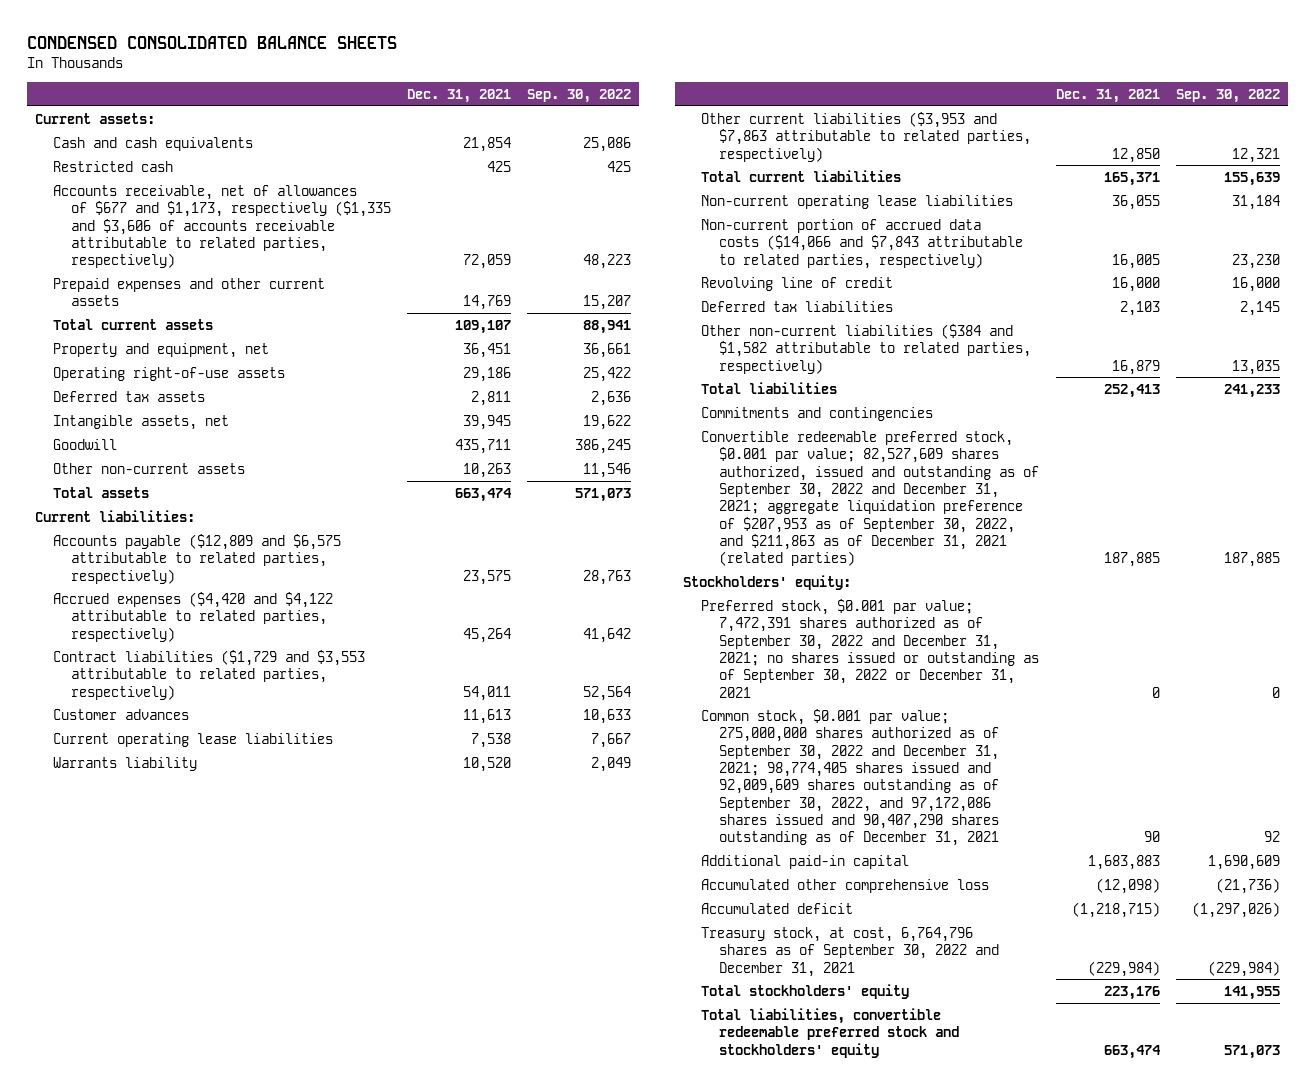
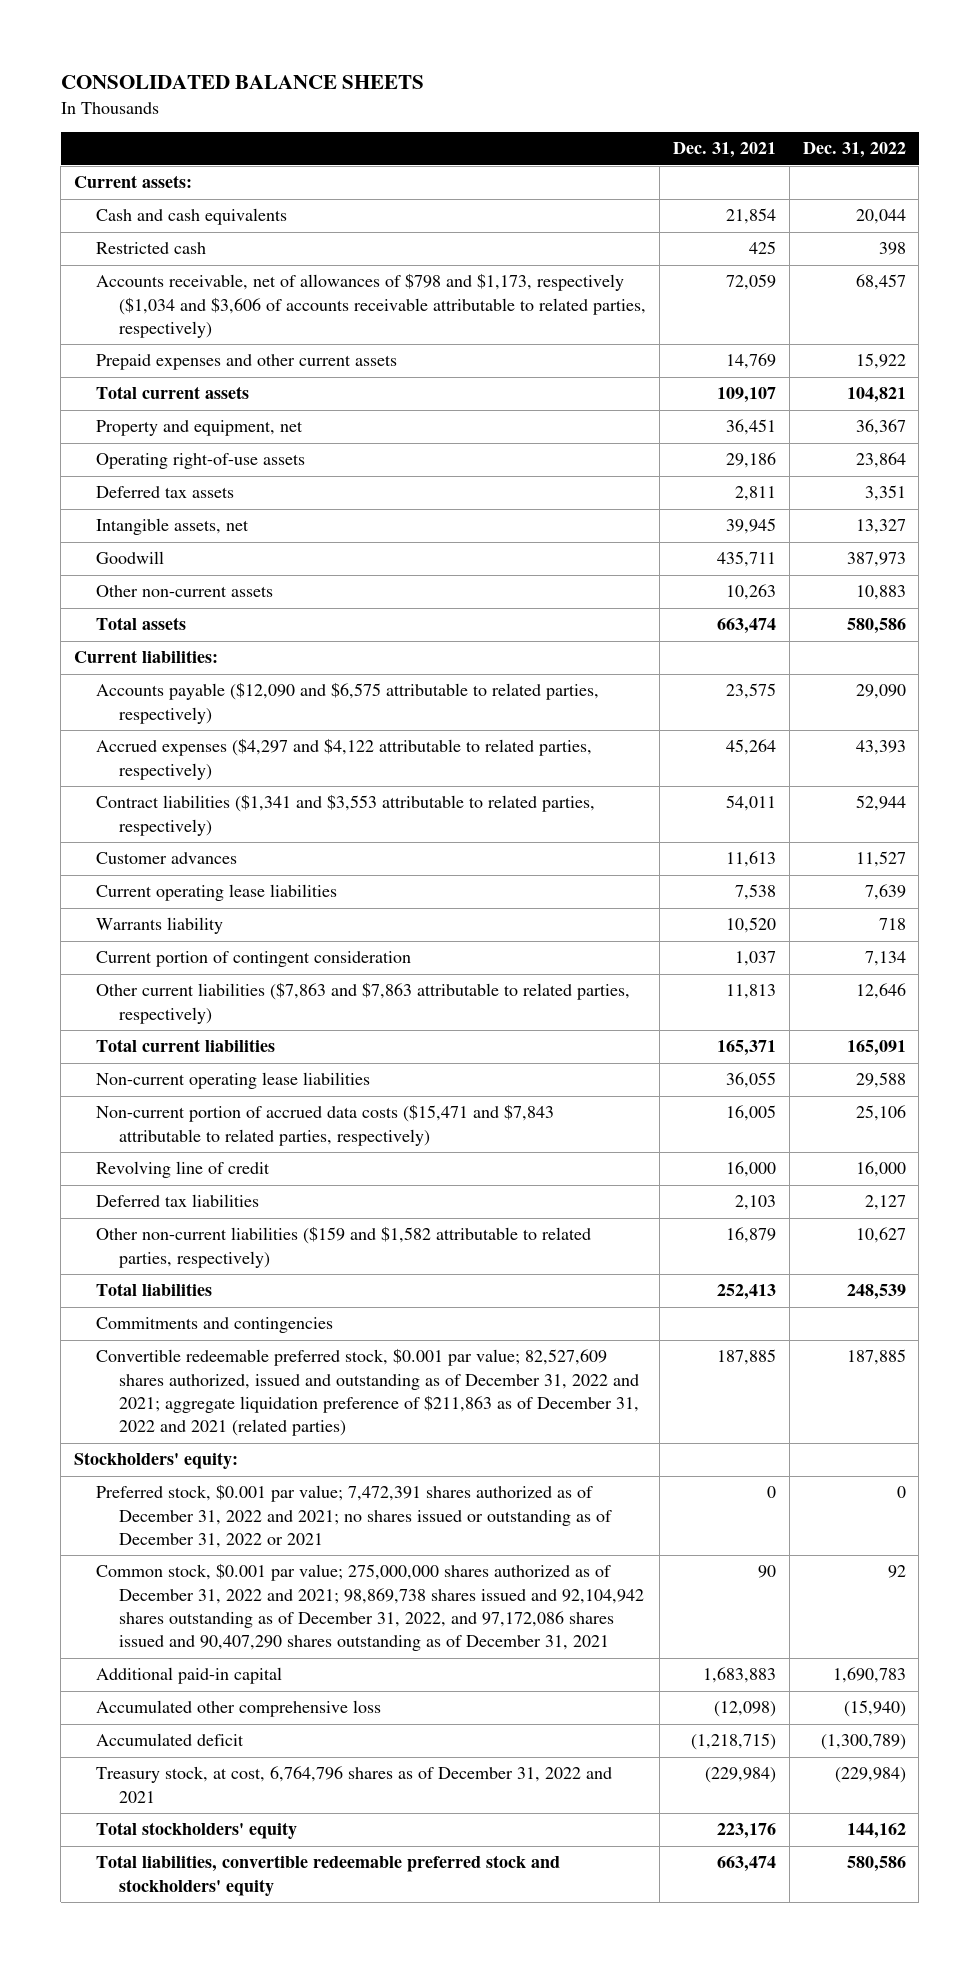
[26,35,397,49] CONDENSED CONSOLIDATED BALANCE SHEETS -> [60,74,424,89] CONSOLIDATED BALANCE SHEETS
[527,89,632,104] Sep. 30, 2022 -> none
none -> [802,142,906,159] Dec. 31, 2022
[52,184,391,269] Accounts receivable, net of allowances of $677 and $1,173, respectively ($1,335 and $3,606 of accounts receivable attributable to related parties, respectively) -> [96,273,646,339] Accounts receivable, net of allowances of $798 and $1,173, respectively ($1,034 and $3,606 of accounts receivable attributable to related parties, respectively)
[52,533,341,584] Accounts payable ($12,809 and $6,575 attributable to related parties, respectively) -> [96,682,600,724] Accounts payable ($12,090 and $6,575 attributable to related parties, respectively)
[52,591,333,642] Accrued expenses ($4,420 and $4,122 attributable to related parties, respectively) -> [96,738,593,780] Accrued expenses ($4,297 and $4,122 attributable to related parties, respectively)
[52,649,365,700] Contract liabilities ($1,729 and $3,553 attributable to related parties, respectively) -> [96,794,596,836] Contract liabilities ($1,341 and $3,553 attributable to related parties, respectively)
none -> [96,951,412,968] Current portion of contingent consideration
[701,111,1032,162] Other current liabilities ($3,953 and $7,863 attributable to related parties, respectively) -> [96,982,631,1024] Other current liabilities ($7,863 and $7,863 attributable to related parties, respectively)
[1111,147,1160,163] 12,850 -> [725,984,776,1000] 11,813
[701,218,1024,269] Non-current portion of accrued data costs ($14,066 and $7,843 attributable to related parties, respectively) -> [96,1104,555,1146] Non-current portion of accrued data costs ($15,471 and $7,843 attributable to related parties, respectively)
[701,323,1032,374] Other non-current liabilities ($384 and $1,582 attributable to related parties, respectively) -> [96,1226,592,1268] Other non-current liabilities ($159 and $1,582 attributable to related parties, respectively)
[701,430,1040,567] Convertible redeemable preferred stock, $0.001 par value; 82,527,609 shares authorized, issued and outstanding as of September 30, 2022 and December 31, 2021; aggregate liquidation preference of $207,953 as of September 30, 2022, and $211,863 as of December 31, 2021 (related parties) -> [96,1348,639,1437] Convertible redeemable preferred stock, $0.001 par value; 82,527,609 shares authorized, issued and outstanding as of December 31, 2022 and 2021; aggregate liquidation preference of $211,863 as of December 31, 2022 and 2021 (related parties)
[701,598,1040,698] Preferred stock, $0.001 par value; 7,472,391 shares authorized as of September 30, 2022 and December 31, 2021; no shares issued or outstanding as of September 30, 2022 or December 31, 2021 -> [96,1484,612,1549] Preferred stock, $0.001 par value; 7,472,391 shares authorized as of December 31, 2022 and 2021; no shares issued or outstanding as of December 31, 2022 or 2021
[701,708,1000,847] Common stock, $0.001 par value; 275,000,000 shares authorized as of September 30, 2022 and December 31, 2021; 98,774,405 shares issued and 92,009,609 shares outstanding as of September 30, 2022, and 97,172,086 shares issued and 90,407,290 shares outstanding as of December 31, 2021 -> [96,1563,644,1652] Common stock, $0.001 par value; 275,000,000 shares authorized as of December 31, 2022 and 2021; 98,869,738 shares issued and 92,104,942 shares outstanding as of December 31, 2022, and 97,172,086 shares issued and 90,407,290 shares outstanding as of December 31, 2021
[701,926,1000,977] Treasury stock, at cost, 6,764,796 shares as of September 30, 2022 and December 31, 2021 -> [96,1766,613,1803] Treasury stock, at cost, 6,764,796 shares as of December 31, 2022 and 2021

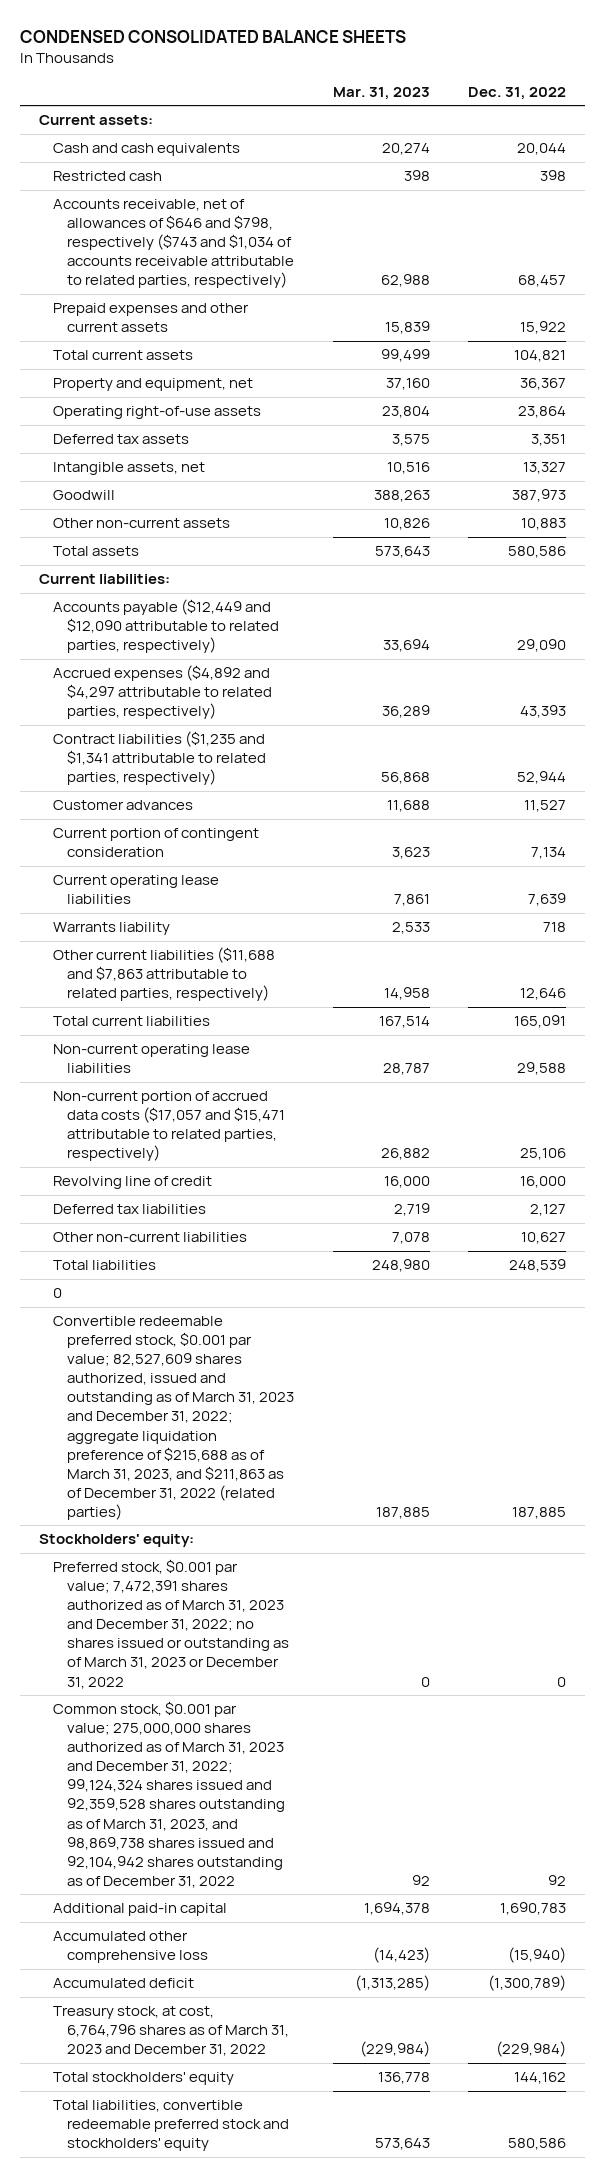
[60,74,424,89] CONSOLIDATED BALANCE SHEETS -> [19,29,406,43] CONDENSED CONSOLIDATED BALANCE SHEETS
[672,142,776,159] Dec. 31, 2021 -> none
none -> [332,86,430,100] Mar. 31, 2023
[96,273,646,339] Accounts receivable, net of allowances of $798 and $1,173, respectively ($1,034 and $3,606 of accounts receivable attributable to related parties, respectively) -> [53,199,295,289] Accounts receivable, net of allowances of $646 and $798, respectively ($743 and $1,034 of accounts receivable attributable to related parties, respectively)
[96,682,600,724] Accounts payable ($12,090 and $6,575 attributable to related parties, respectively) -> [53,599,280,654] Accounts payable ($12,449 and $12,090 attributable to related parties, respectively)
[96,738,593,780] Accrued expenses ($4,297 and $4,122 attributable to related parties, respectively) -> [53,665,273,720] Accrued expenses ($4,892 and $4,297 attributable to related parties, respectively)
[96,794,596,836] Contract liabilities ($1,341 and $3,553 attributable to related parties, respectively) -> [53,731,267,786] Contract liabilities ($1,235 and $1,341 attributable to related parties, respectively)
[96,951,412,968] Current portion of contingent consideration -> [53,828,260,858] Current portion of contingent consideration
[96,982,631,1024] Other current liabilities ($7,863 and $7,863 attributable to related parties, respectively) -> [53,947,276,1002] Other current liabilities ($11,688 and $7,863 attributable to related parties, respectively)
[96,1104,555,1146] Non-current portion of accrued data costs ($15,471 and $7,843 attributable to related parties, respectively) -> [53,1091,286,1162] Non-current portion of accrued data costs ($17,057 and $15,471 attributable to related parties, respectively)
[96,1226,592,1268] Other non-current liabilities ($159 and $1,582 attributable to related parties, respectively) -> [53,1232,248,1243] Other non-current liabilities
[96,1317,334,1334] Commitments and contingencies -> [53,1288,63,1299] 0
[96,1348,639,1437] Convertible redeemable preferred stock, $0.001 par value; 82,527,609 shares authorized, issued and outstanding as of December 31, 2022 and 2021; aggregate liquidation preference of $211,863 as of December 31, 2022 and 2021 (related parties) -> [53,1316,295,1520] Convertible redeemable preferred stock, $0.001 par value; 82,527,609 shares authorized, issued and outstanding as of March 31, 2023 and December 31, 2022; aggregate liquidation preference of $215,688 as of March 31, 2023, and $211,863 as of December 31, 2022 (related parties)
[96,1484,612,1549] Preferred stock, $0.001 par value; 7,472,391 shares authorized as of December 31, 2022 and 2021; no shares issued or outstanding as of December 31, 2022 or 2021 -> [53,1559,290,1689] Preferred stock, $0.001 par value; 7,472,391 shares authorized as of March 31, 2023 and December 31, 2022; no shares issued or outstanding as of March 31, 2023 or December 31, 2022
[96,1563,644,1652] Common stock, $0.001 par value; 275,000,000 shares authorized as of December 31, 2022 and 2021; 98,869,738 shares issued and 92,104,942 shares outstanding as of December 31, 2022, and 97,172,086 shares issued and 90,407,290 shares outstanding as of December 31, 2021 -> [53,1701,286,1888] Common stock, $0.001 par value; 275,000,000 shares authorized as of March 31, 2023 and December 31, 2022; 99,124,324 shares issued and 92,359,528 shares outstanding as of March 31, 2023, and 98,869,738 shares issued and 92,104,942 shares outstanding as of December 31, 2022
[96,1766,613,1803] Treasury stock, at cost, 6,764,796 shares as of December 31, 2022 and 2021 -> [53,2006,290,2057] Treasury stock, at cost, 6,764,796 shares as of March 31, 2023 and December 31, 2022

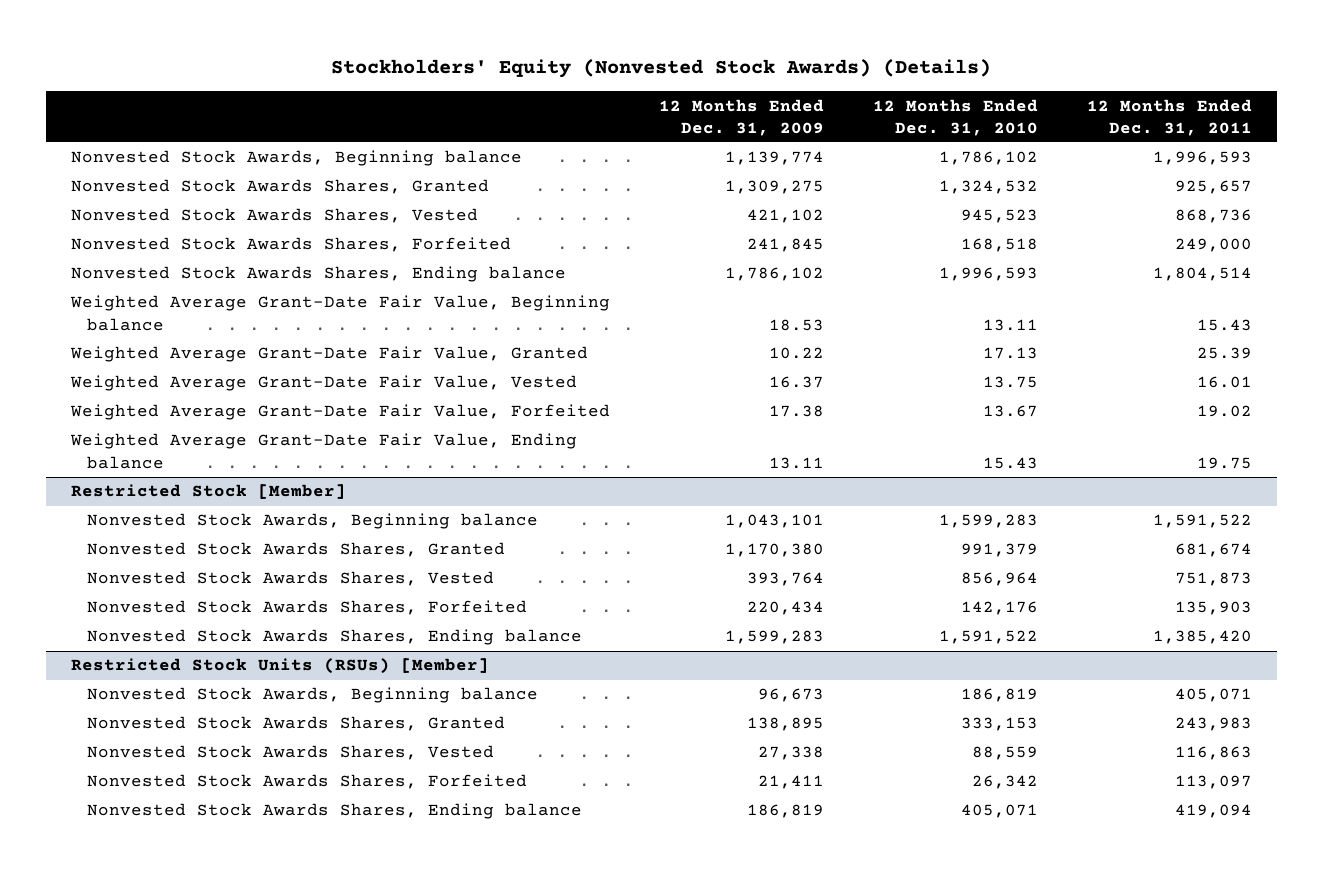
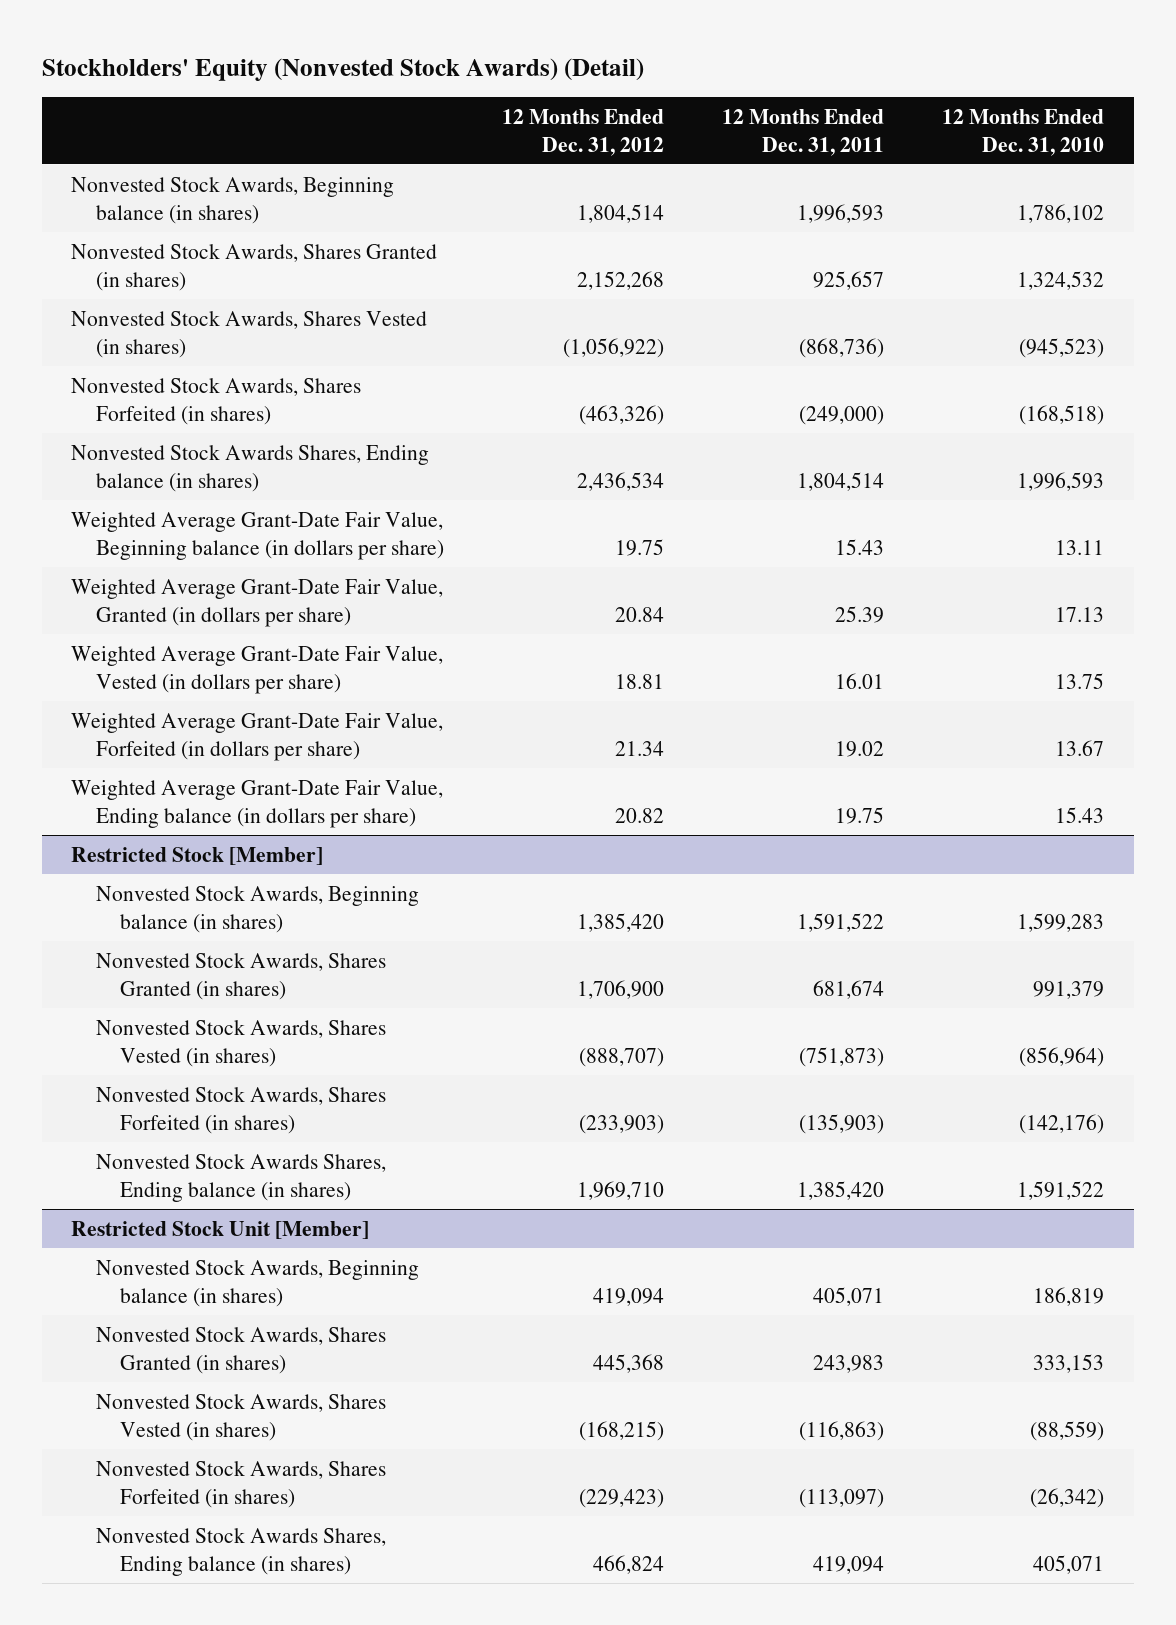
[331,59,992,79] Stockholders' Equity (Nonvested Stock Awards) (Details) -> [42,57,645,81] Stockholders' Equity (Nonvested Stock Awards) (Detail)
[658,98,824,136] 12 Months Ended Dec. 31, 2009 -> none
none -> [501,108,664,156] 12 Months Ended Dec. 31, 2012
[70,150,522,167] Nonvested Stock Awards, Beginning balance -> [71,176,395,224] Nonvested Stock Awards, Beginning balance (in shares)
[70,179,489,195] Nonvested Stock Awards Shares, Granted -> [71,243,438,291] Nonvested Stock Awards, Shares Granted (in shares)
[70,208,478,224] Nonvested Stock Awards Shares, Vested -> [71,310,428,358] Nonvested Stock Awards, Shares Vested (in shares)
[961,209,1039,224] 945,523 -> [1019,337,1105,358] (945,523)
[1175,209,1253,224] 868,736 -> [799,337,885,358] (868,736)
[70,237,511,253] Nonvested Stock Awards Shares, Forfeited -> [71,377,362,425] Nonvested Stock Awards, Shares Forfeited (in shares)
[961,238,1039,253] 168,518 -> [1019,404,1105,425] (168,518)
[1175,238,1253,253] 249,000 -> [799,405,885,425] (249,000)
[70,266,566,283] Nonvested Stock Awards Shares, Ending balance -> [71,444,430,492] Nonvested Stock Awards Shares, Ending balance (in shares)
[69,295,610,331] Weighted Average Grant-Date Fair Value, Beginning balance -> [71,511,444,560] Weighted Average Grant-Date Fair Value, Beginning balance (in dollars per share)
[69,346,588,363] Weighted Average Grant-Date Fair Value, Granted -> [71,578,444,627] Weighted Average Grant-Date Fair Value, Granted (in dollars per share)
[69,375,577,392] Weighted Average Grant-Date Fair Value, Vested -> [71,645,444,694] Weighted Average Grant-Date Fair Value, Vested (in dollars per share)
[69,404,610,421] Weighted Average Grant-Date Fair Value, Forfeited -> [71,712,444,761] Weighted Average Grant-Date Fair Value, Forfeited (in dollars per share)
[69,433,577,469] Weighted Average Grant-Date Fair Value, Ending balance -> [71,779,444,828] Weighted Average Grant-Date Fair Value, Ending balance (in dollars per share)
[86,513,538,530] Nonvested Stock Awards, Beginning balance -> [95,885,419,933] Nonvested Stock Awards, Beginning balance (in shares)
[86,542,505,558] Nonvested Stock Awards Shares, Granted -> [95,952,386,1000] Nonvested Stock Awards, Shares Granted (in shares)
[86,571,494,587] Nonvested Stock Awards Shares, Vested -> [95,1019,386,1067] Nonvested Stock Awards, Shares Vested (in shares)
[961,572,1039,587] 856,964 -> [1019,1046,1105,1067] (856,964)
[1175,572,1253,587] 751,873 -> [799,1046,885,1067] (751,873)
[86,600,527,616] Nonvested Stock Awards Shares, Forfeited -> [95,1086,386,1134] Nonvested Stock Awards, Shares Forfeited (in shares)
[961,601,1039,616] 142,176 -> [1019,1113,1105,1134] (142,176)
[1175,601,1253,616] 135,903 -> [799,1113,885,1134] (135,903)
[86,629,582,646] Nonvested Stock Awards Shares, Ending balance -> [95,1153,386,1202] Nonvested Stock Awards Shares, Ending balance (in shares)
[70,658,489,675] Restricted Stock Units (RSUs) [Member] -> [71,1220,370,1239] Restricted Stock Unit [Member]
[86,687,538,704] Nonvested Stock Awards, Beginning balance -> [95,1259,419,1307] Nonvested Stock Awards, Beginning balance (in shares)
[86,716,505,732] Nonvested Stock Awards Shares, Granted -> [95,1326,386,1374] Nonvested Stock Awards, Shares Granted (in shares)
[86,745,494,761] Nonvested Stock Awards Shares, Vested -> [95,1393,386,1441] Nonvested Stock Awards, Shares Vested (in shares)
[972,746,1039,761] 88,559 -> [1030,1420,1105,1441] (88,559)
[1175,746,1253,761] 116,863 -> [799,1420,885,1441] (116,863)
[86,774,527,790] Nonvested Stock Awards Shares, Forfeited -> [95,1460,386,1508] Nonvested Stock Awards, Shares Forfeited (in shares)
[972,775,1039,790] 26,342 -> [1030,1487,1105,1508] (26,342)
[1175,775,1253,790] 113,097 -> [799,1488,885,1508] (113,097)
[86,803,582,820] Nonvested Stock Awards Shares, Ending balance -> [95,1527,386,1576] Nonvested Stock Awards Shares, Ending balance (in shares)

